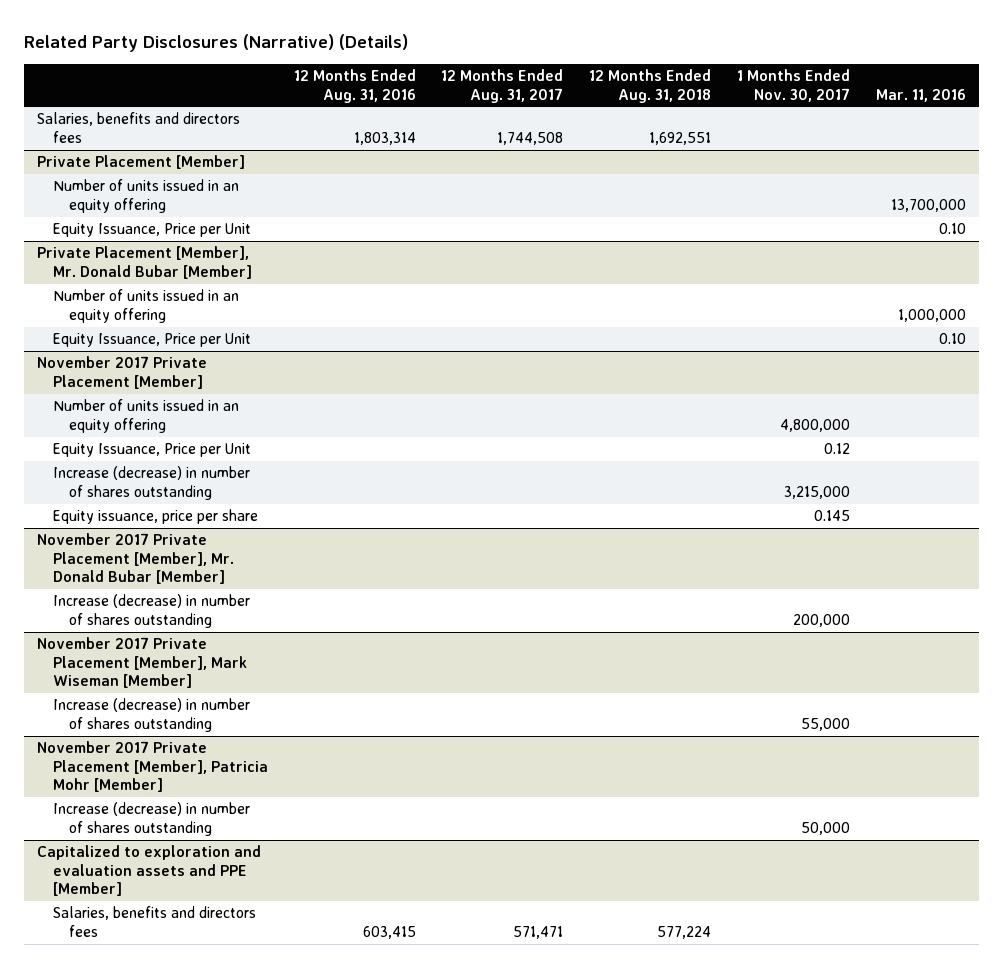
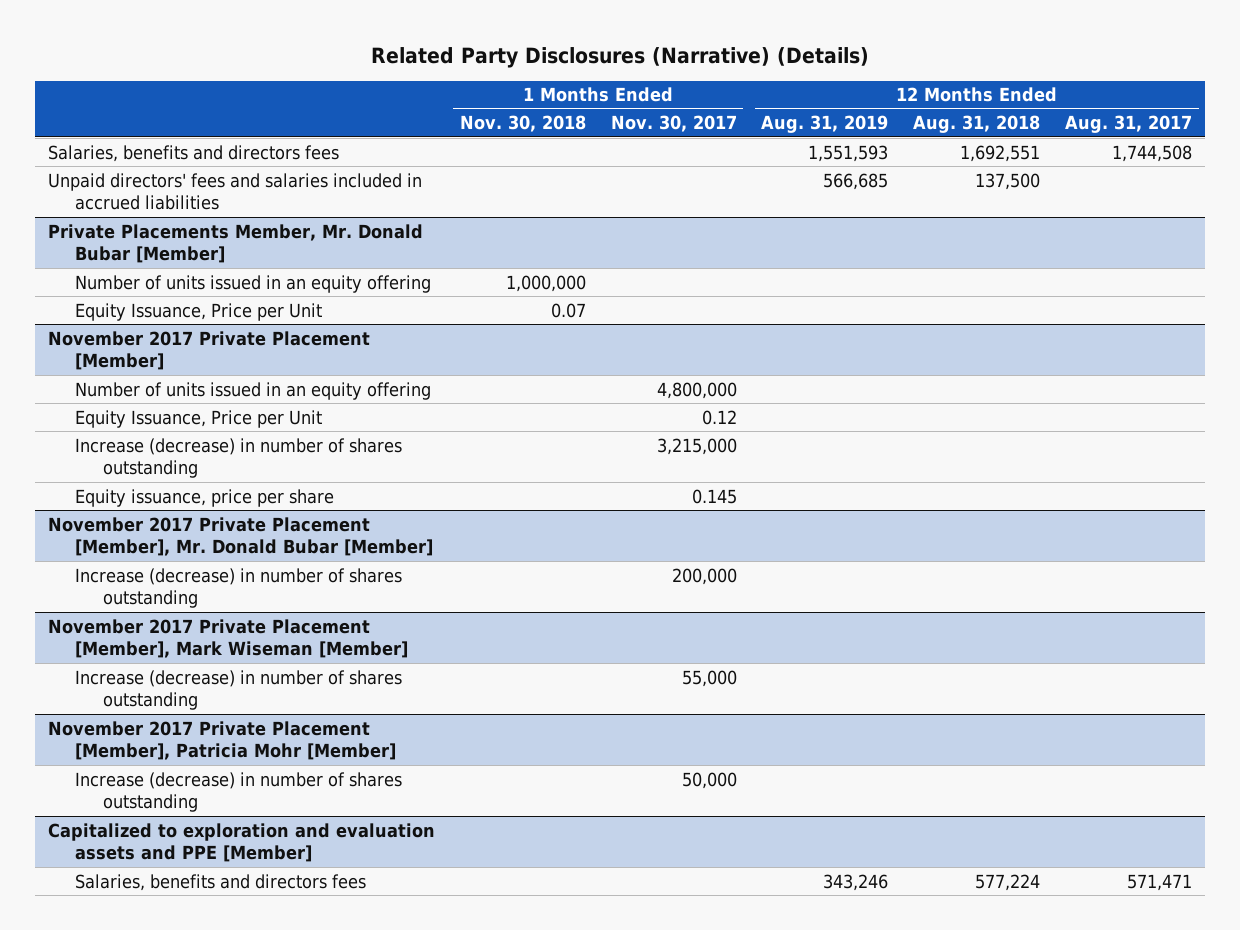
[293,69,416,103] 12 Months Ended Aug. 31, 2016 -> none
[875,88,966,102] Mar. 11, 2016 -> none
none -> [459,115,586,133] Nov. 30, 2018
none -> [761,115,889,134] Aug. 31, 2019
[36,155,245,170] Private Placement [Member] -> none
[52,179,239,213] Number of units issued in an equity offering -> none
[52,223,251,238] Equity Issuance, Price per Unit -> none
none -> [47,172,422,211] Unpaid directors' fees and salaries included in accrued liabilities
[36,246,252,279] Private Placement [Member], Mr. Donald Bubar [Member] -> [47,223,423,264] Private Placements Member, Mr. Donald Bubar [Member]

